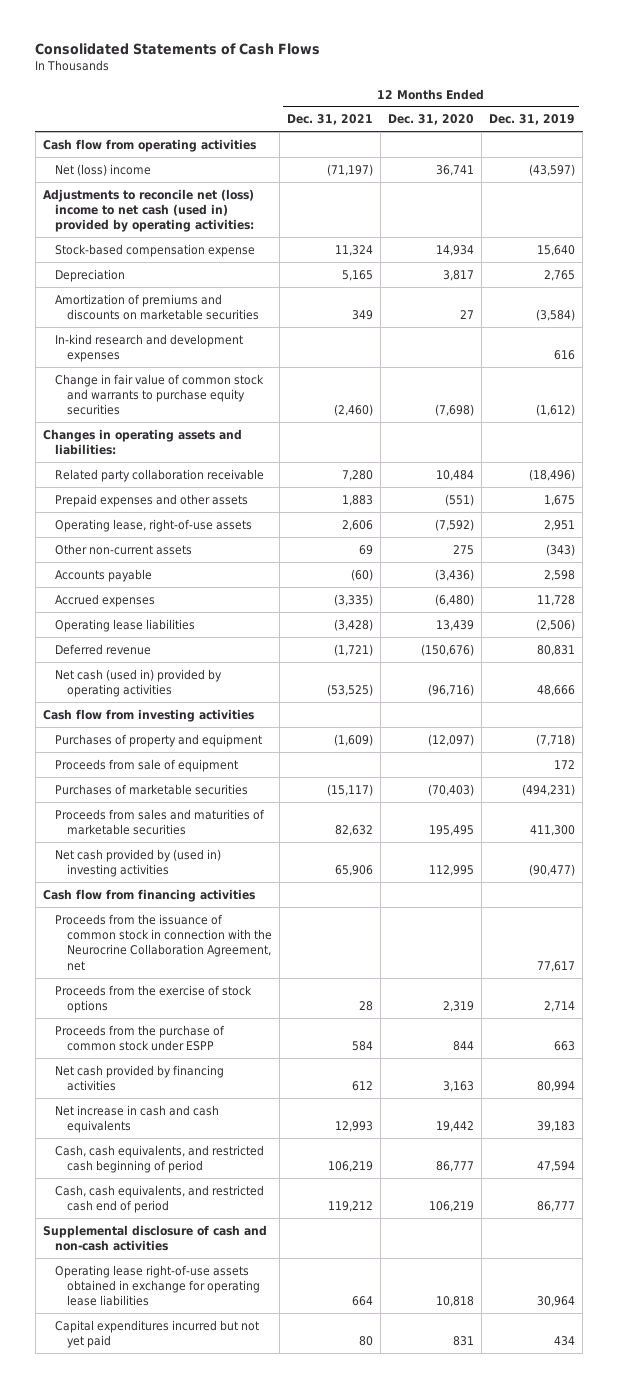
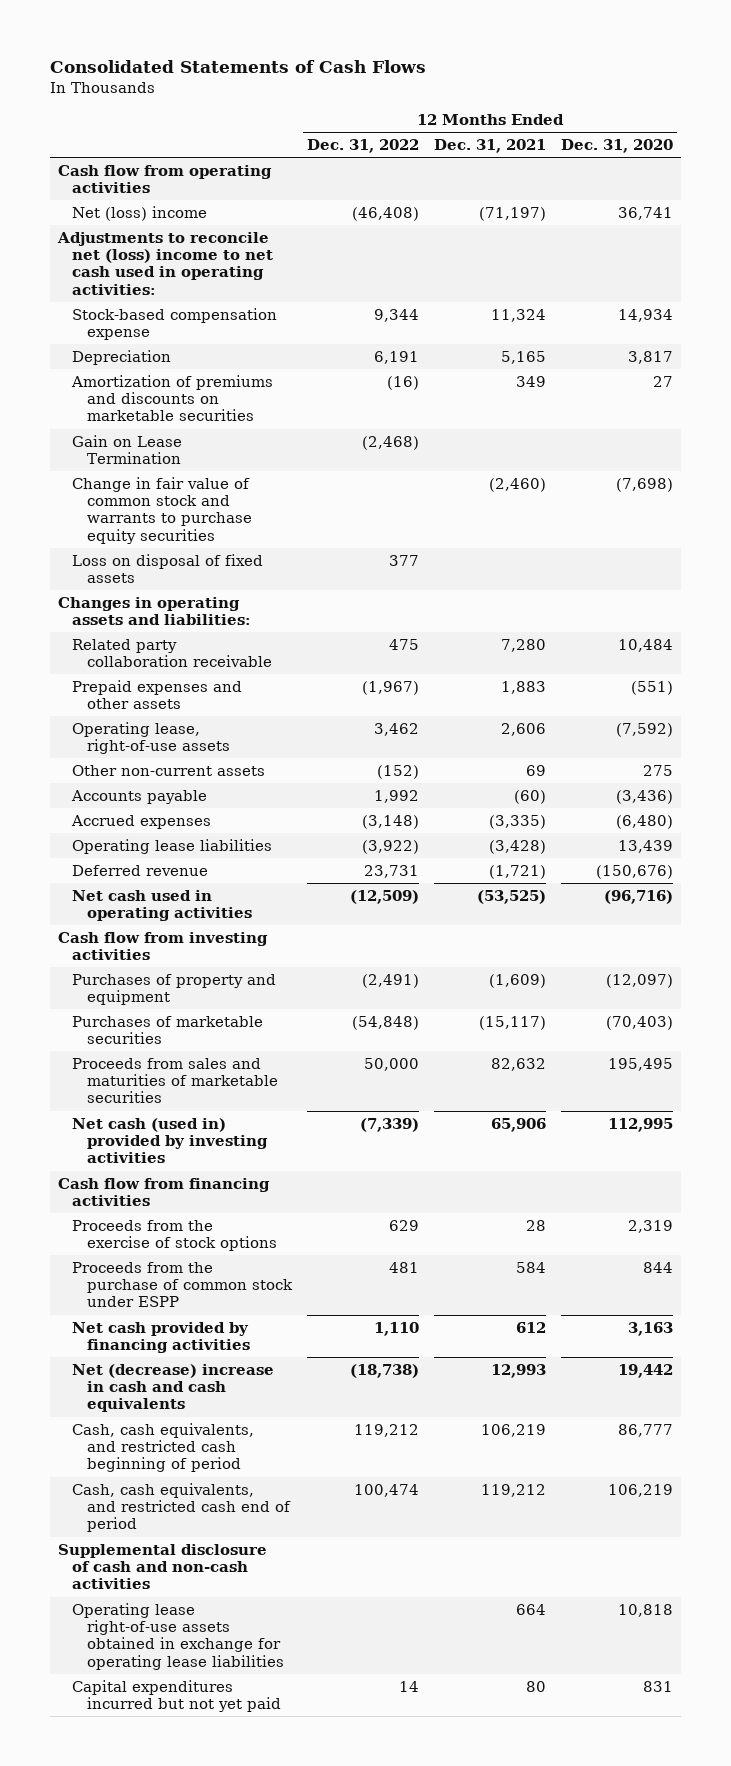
[488,114,575,126] Dec. 31, 2019 -> none
none -> [306,138,419,153] Dec. 31, 2022
[42,188,254,233] Adjustments to reconcile net (loss) income to net cash (used in) provided by operating activities: -> [56,231,274,295] Adjustments to reconcile net (loss) income to net cash used in operating activities:
[54,333,243,363] In-kind research and development expenses -> none
none -> [72,434,183,465] Gain on Lease Termination
none -> [72,553,264,584] Loss on disposal of fixed assets
[54,668,222,698] Net cash (used in) provided by operating activities -> [72,889,252,922] Net cash used in operating activities
[54,758,238,772] Proceeds from sale of equipment -> none
[54,848,221,878] Net cash provided by (used in) investing activities -> [72,1117,268,1164] Net cash (used in) provided by investing activities
[54,913,272,971] Proceeds from the issuance of common stock in connection with the Neurocrine Collaboration Agreement, net -> none
[54,1104,219,1134] Net increase in cash and cash equivalents -> [72,1363,275,1413] Net (decrease) increase in cash and cash equivalents

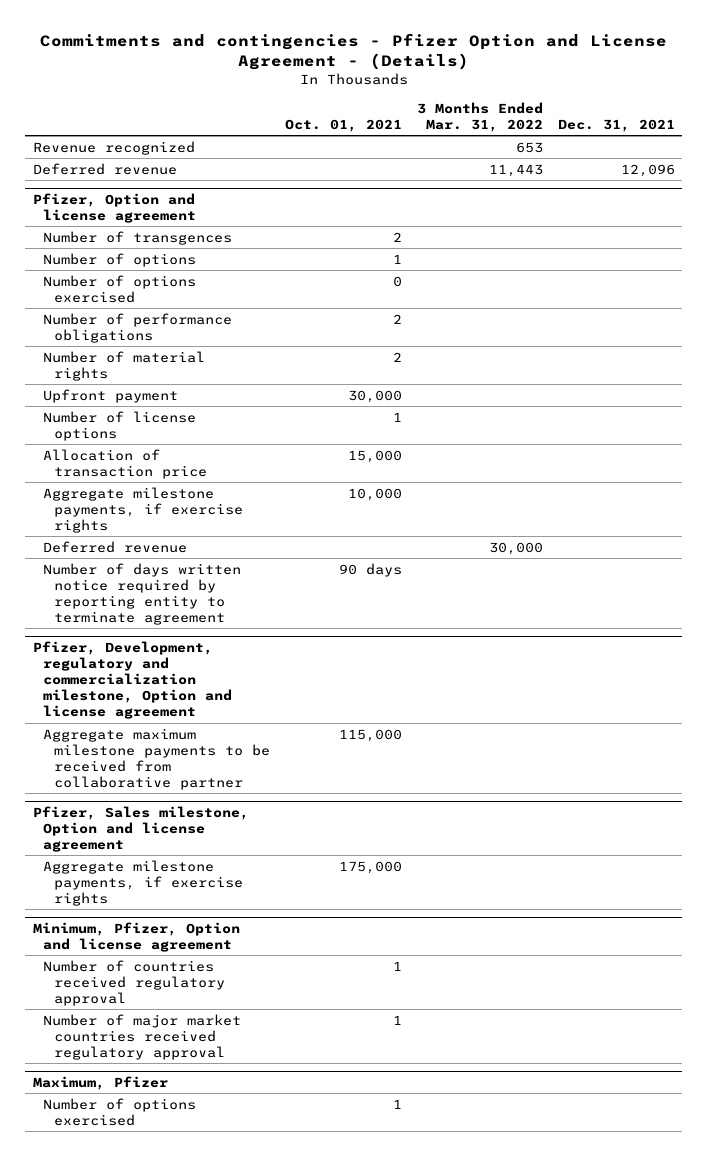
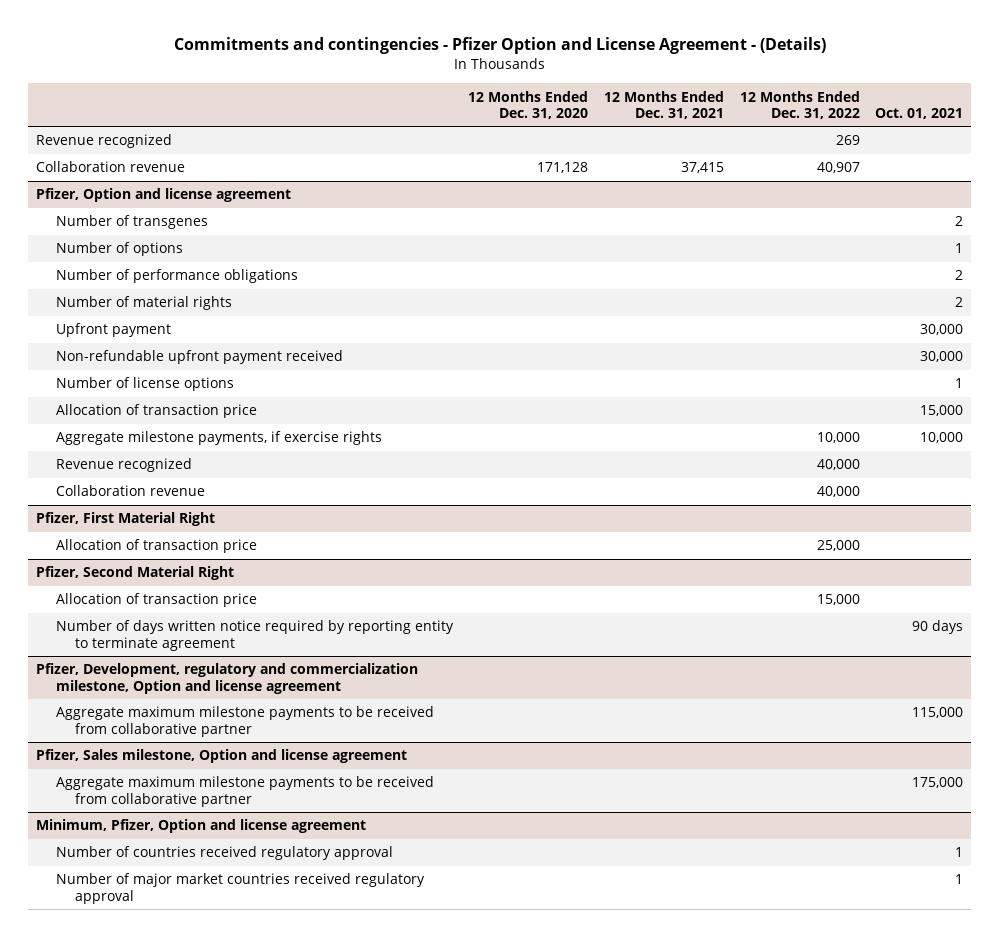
[416,101,543,132] 3 Months Ended Mar. 31, 2022 -> none
[557,118,675,132] Dec. 31, 2021 -> none
none -> [468,90,589,120] 12 Months Ended Dec. 31, 2020
none -> [604,90,725,120] 12 Months Ended Dec. 31, 2021
none -> [739,90,860,120] 12 Months Ended Dec. 31, 2022
[32,162,177,175] Deferred revenue -> none
none -> [36,161,186,173] Collaboration revenue
[43,230,233,245] Number of transgences -> [55,215,208,230] Number of transgenes
[43,274,197,303] Number of options exercised -> none
none -> [55,350,343,365] Non-refundable upfront payment received
[43,540,188,553] Deferred revenue -> none
none -> [55,458,192,473] Revenue recognized
none -> [55,485,205,497] Collaboration revenue
none -> [36,512,216,527] Pfizer, First Material Right
none -> [55,539,257,554] Allocation of transaction price
none -> [36,566,235,581] Pfizer, Second Material Right
none -> [55,593,257,608] Allocation of transaction price
[43,859,243,906] Aggregate milestone payments, if exercise rights -> [55,776,434,807] Aggregate maximum milestone payments to be received from collaborative partner
[32,1075,168,1090] Maximum, Pfizer -> none
[43,1097,197,1126] Number of options exercised -> none

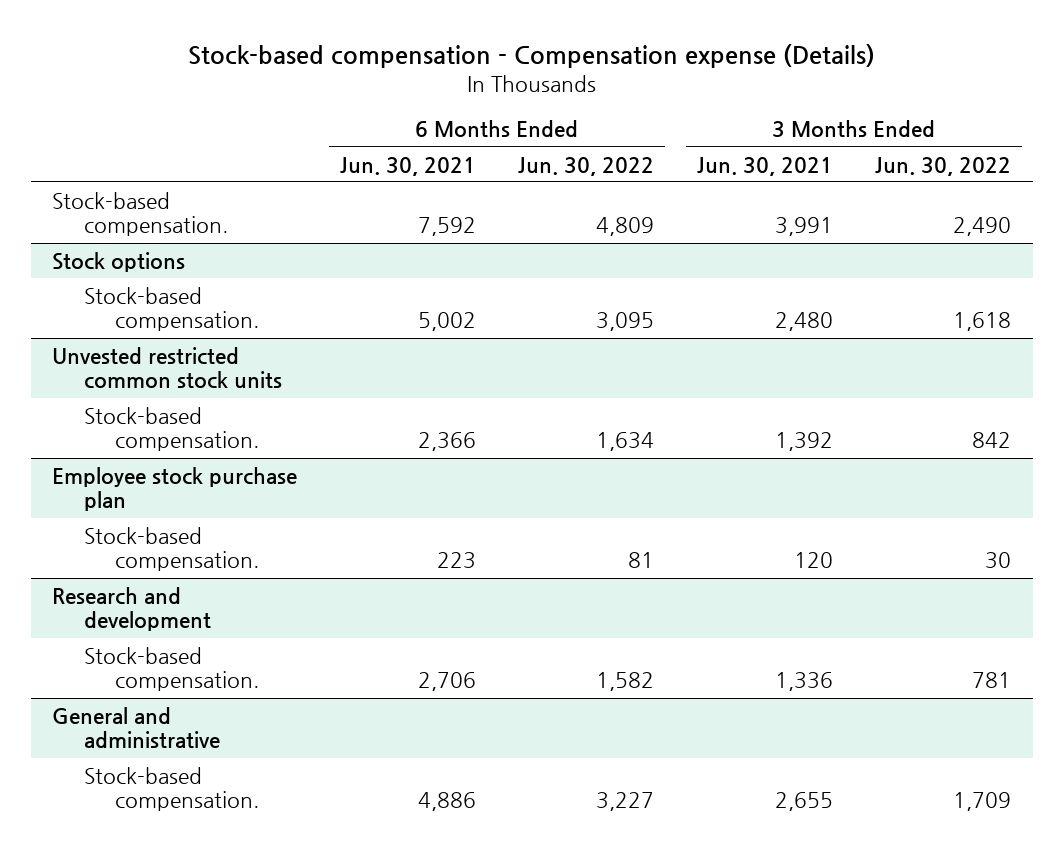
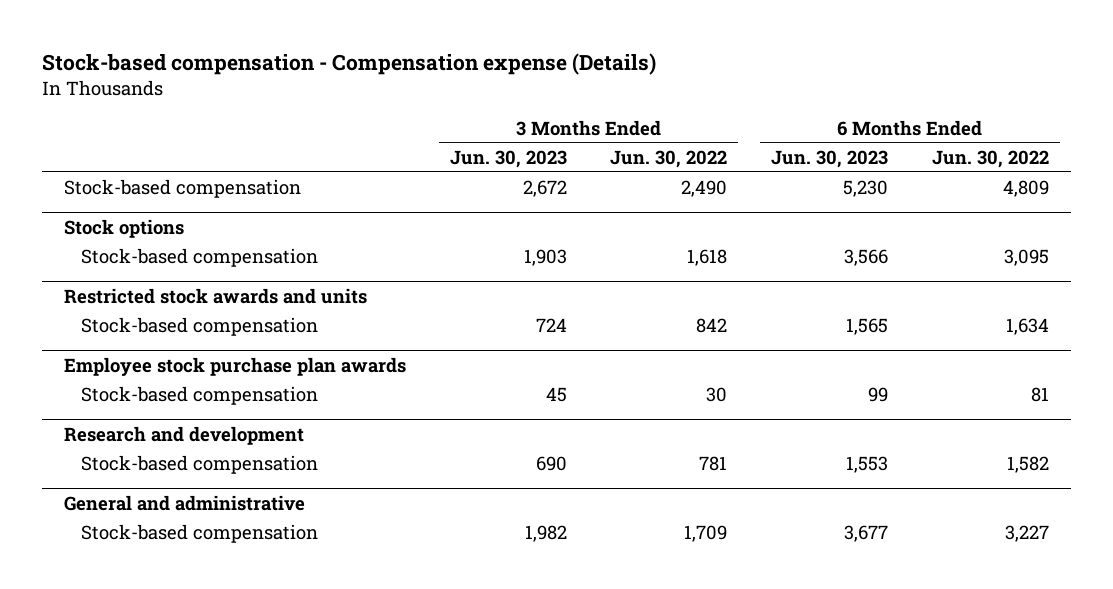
[339,156,476,176] Jun. 30, 2021 -> none
[696,156,833,176] Jun. 30, 2021 -> none
none -> [449,149,567,168] Jun. 30, 2023
none -> [771,149,889,168] Jun. 30, 2023
[52,191,228,237] Stock-based compensation. -> [63,179,301,199] Stock-based compensation
[83,286,260,332] Stock-based compensation. -> [80,248,318,268] Stock-based compensation
[52,346,282,390] Unvested restricted common stock units -> [63,287,367,304] Restricted stock awards and units
[83,406,260,452] Stock-based compensation. -> [80,317,318,337] Stock-based compensation
[52,466,298,512] Employee stock purchase plan -> [63,356,406,376] Employee stock purchase plan awards
[83,526,260,572] Stock-based compensation. -> [80,386,318,406] Stock-based compensation
[83,646,260,692] Stock-based compensation. -> [80,455,318,475] Stock-based compensation
[83,766,260,812] Stock-based compensation. -> [80,524,318,544] Stock-based compensation

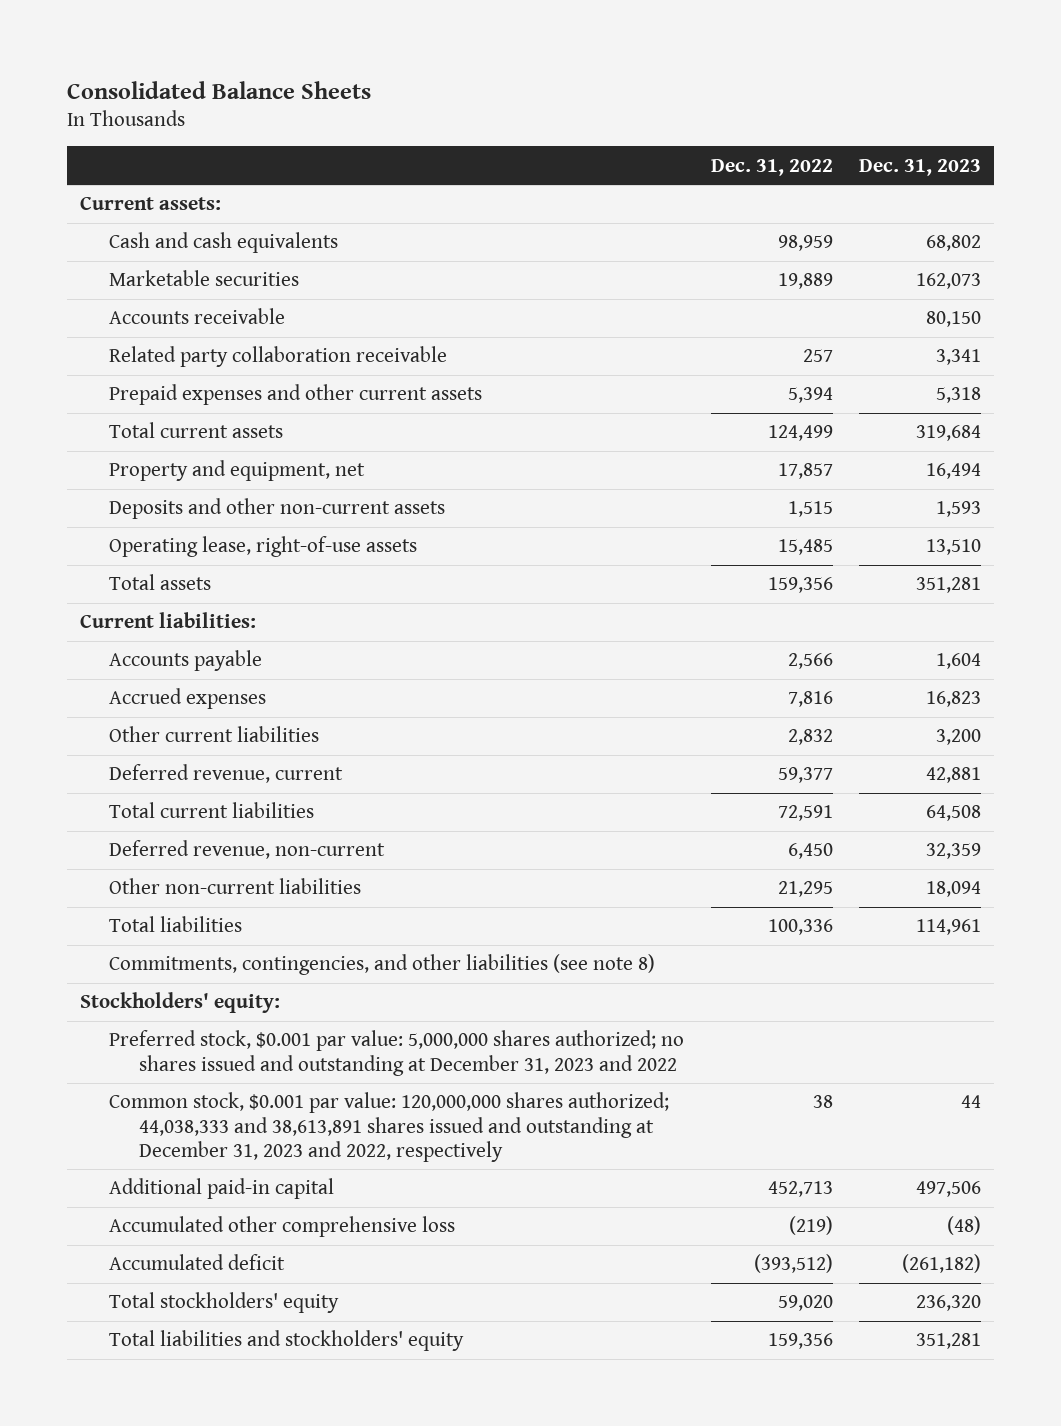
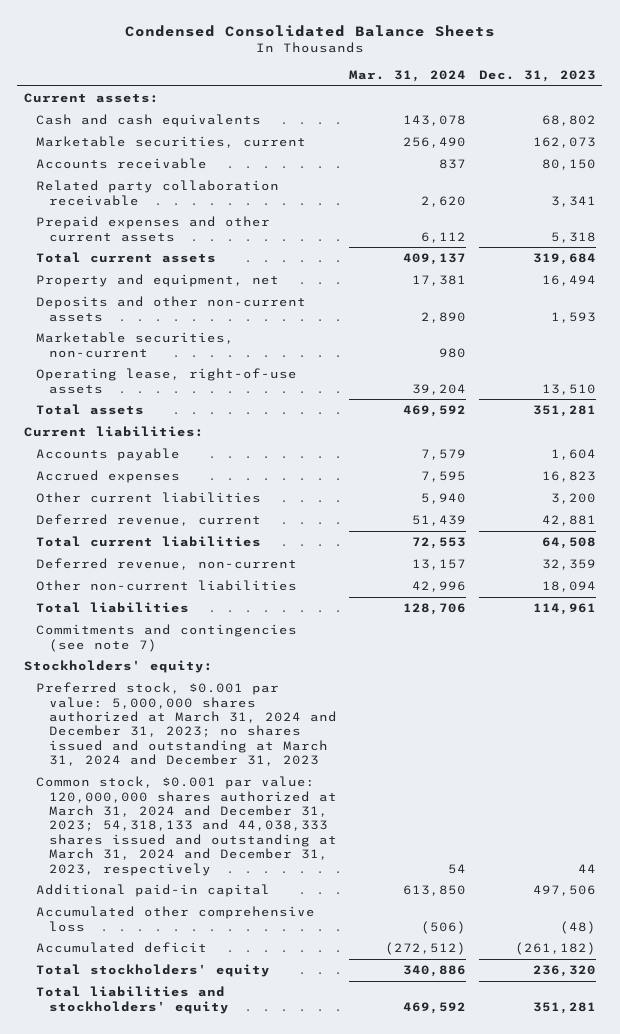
[66,80,371,99] Consolidated Balance Sheets -> [124,24,495,37] Condensed Consolidated Balance Sheets
[710,158,833,176] Dec. 31, 2022 -> none
none -> [349,70,467,83] Mar. 31, 2024
[109,270,300,287] Marketable securities -> [36,136,307,149] Marketable securities, current
none -> [36,332,235,358] Marketable securities, non-current
[109,954,656,976] Commitments, contingencies, and other liabilities (see note 8) -> [36,624,298,652] Commitments and contingencies (see note 7)
[109,1030,685,1076] Preferred stock, $0.001 par value: 5,000,000 shares authorized; no shares issued and outstanding at December 31, 2023 and 2022 -> [36,682,337,767] Preferred stock, $0.001 par value: 5,000,000 shares authorized at March 31, 2024 and December 31, 2023; no shares issued and outstanding at March 31, 2024 and December 31, 2023
[109,1092,670,1162] Common stock, $0.001 par value: 120,000,000 shares authorized; 44,038,333 and 38,613,891 shares issued and outstanding at December 31, 2023 and 2022, respectively -> [36,776,337,876] Common stock, $0.001 par value: 120,000,000 shares authorized at March 31, 2024 and December 31, 2023; 54,318,133 and 44,038,333 shares issued and outstanding at March 31, 2024 and December 31, 2023, respectively

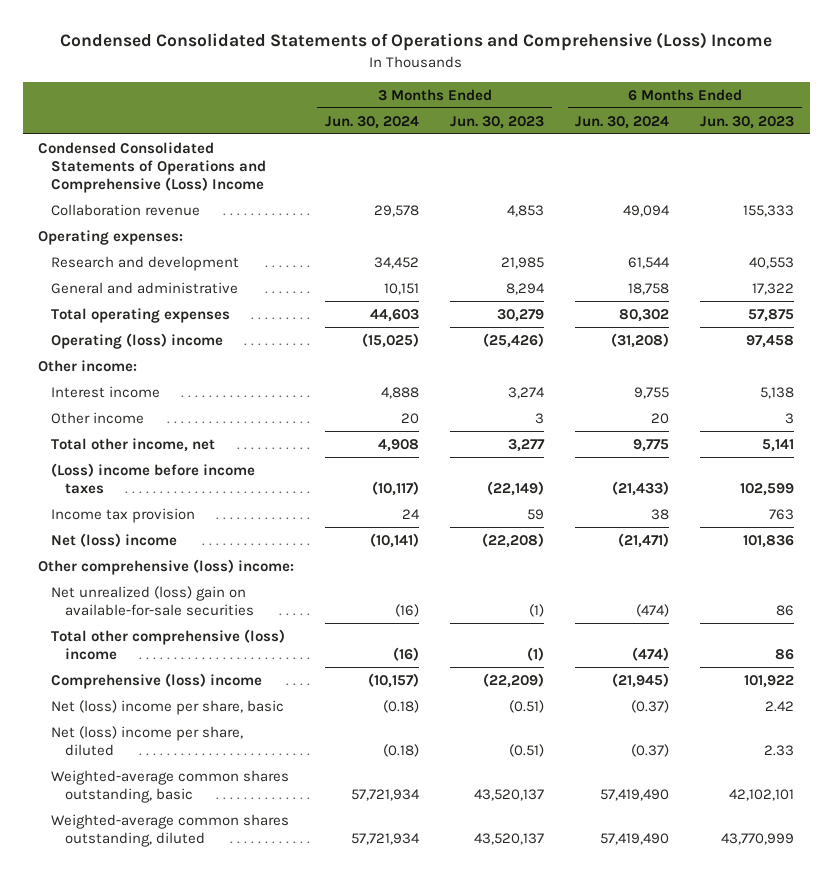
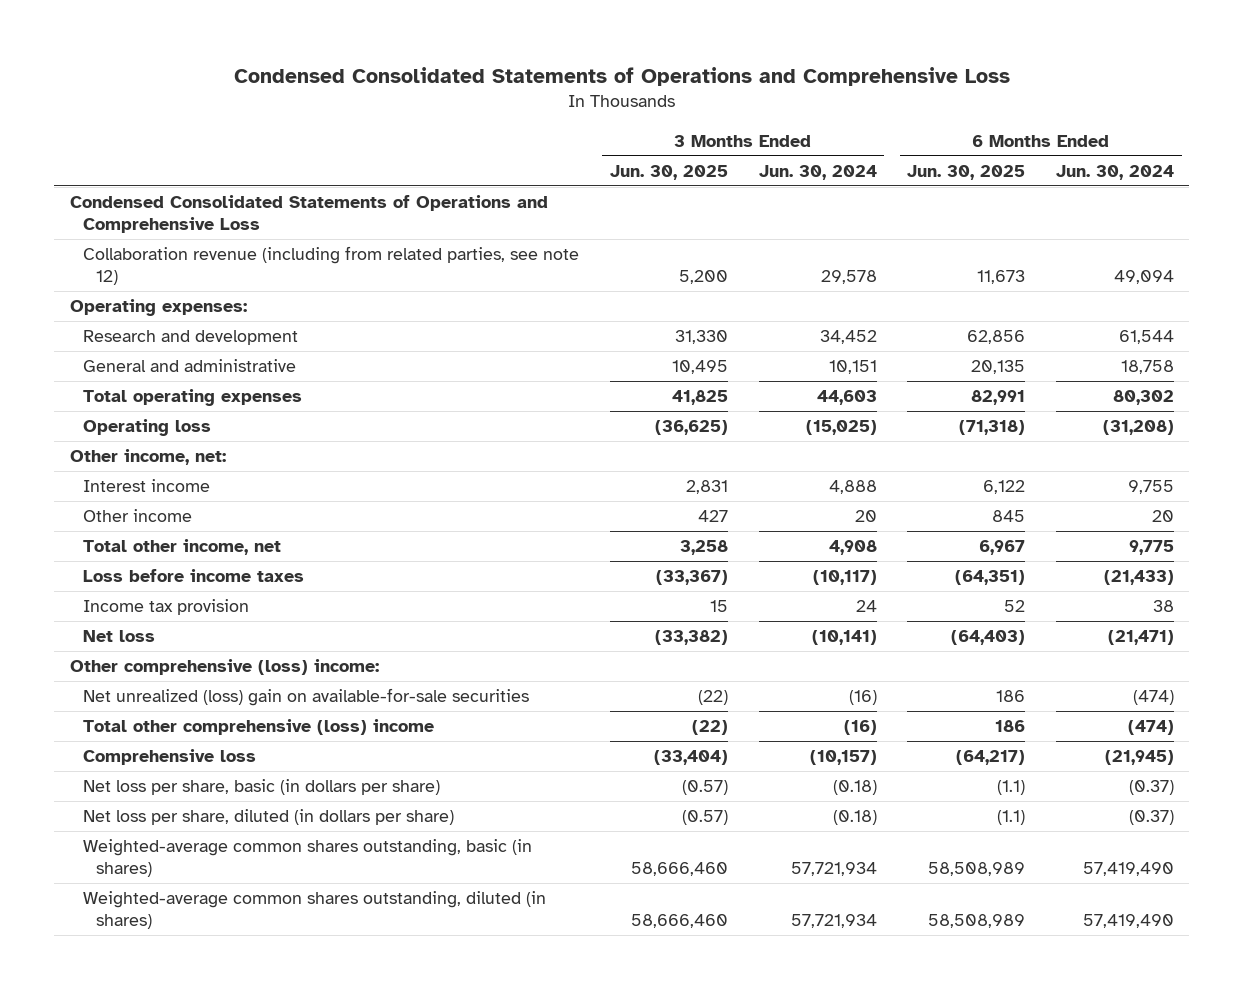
[60,32,773,52] Condensed Consolidated Statements of Operations and Comprehensive (Loss) Income -> [233,66,1010,86] Condensed Consolidated Statements of Operations and Comprehensive Loss
[450,115,545,129] Jun. 30, 2023 -> none
[700,115,795,129] Jun. 30, 2023 -> none
none -> [609,164,728,180] Jun. 30, 2025
none -> [907,164,1026,180] Jun. 30, 2025
[38,141,267,193] Condensed Consolidated Statements of Operations and Comprehensive (Loss) Income -> [69,195,548,233] Condensed Consolidated Statements of Operations and Comprehensive Loss
[51,203,201,216] Collaboration revenue -> [83,246,580,285] Collaboration revenue (including from related parties, see note 12)
[51,332,224,349] Operating (loss) income -> [83,419,212,437] Operating loss
[38,359,138,372] Other income: -> [69,449,226,466] Other income, net:
[51,462,256,494] (Loss) income before income taxes -> [83,569,305,583] Loss before income taxes
[51,532,178,547] Net (loss) income -> [83,630,156,643] Net loss
[51,672,263,689] Comprehensive (loss) income -> [83,749,257,766] Comprehensive loss
[51,699,285,715] Net (loss) income per share, basic -> [83,779,441,796] Net loss per share, basic (in dollars per share)
[51,725,244,756] Net (loss) income per share, diluted -> [83,809,455,826] Net loss per share, diluted (in dollars per share)
[51,769,290,803] Weighted-average common shares outstanding, basic -> [83,839,533,877] Weighted-average common shares outstanding, basic (in shares)
[51,813,290,847] Weighted-average common shares outstanding, diluted -> [83,891,547,929] Weighted-average common shares outstanding, diluted (in shares)

